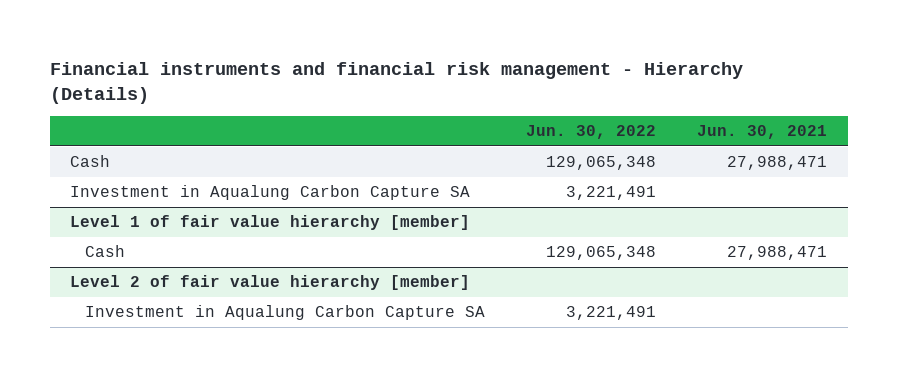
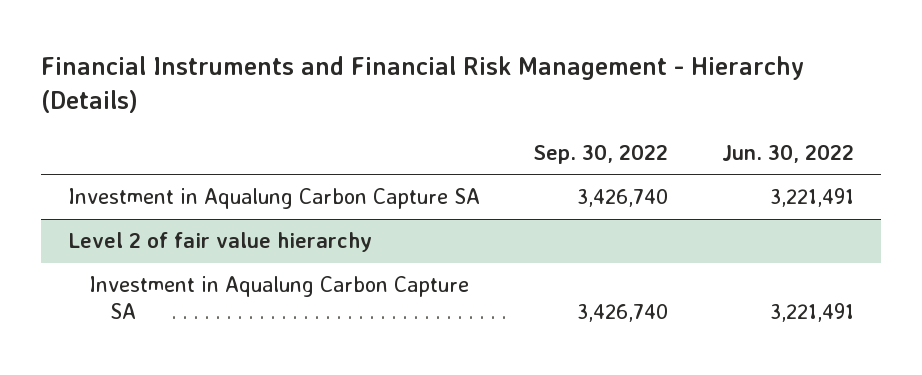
[49,61,743,104] Financial instruments and financial risk management - Hierarchy (Details) -> [40,55,804,113] Financial Instruments and Financial Risk Management - Hierarchy (Details)
[697,125,828,140] Jun. 30, 2021 -> none
none -> [533,143,669,164] Sep. 30, 2022
[70,155,111,168] Cash -> none
[70,215,471,231] Level 1 of fair value hierarchy [member] -> none
[84,245,125,258] Cash -> none
[70,275,471,291] Level 2 of fair value hierarchy [member] -> [67,232,372,253] Level 2 of fair value hierarchy

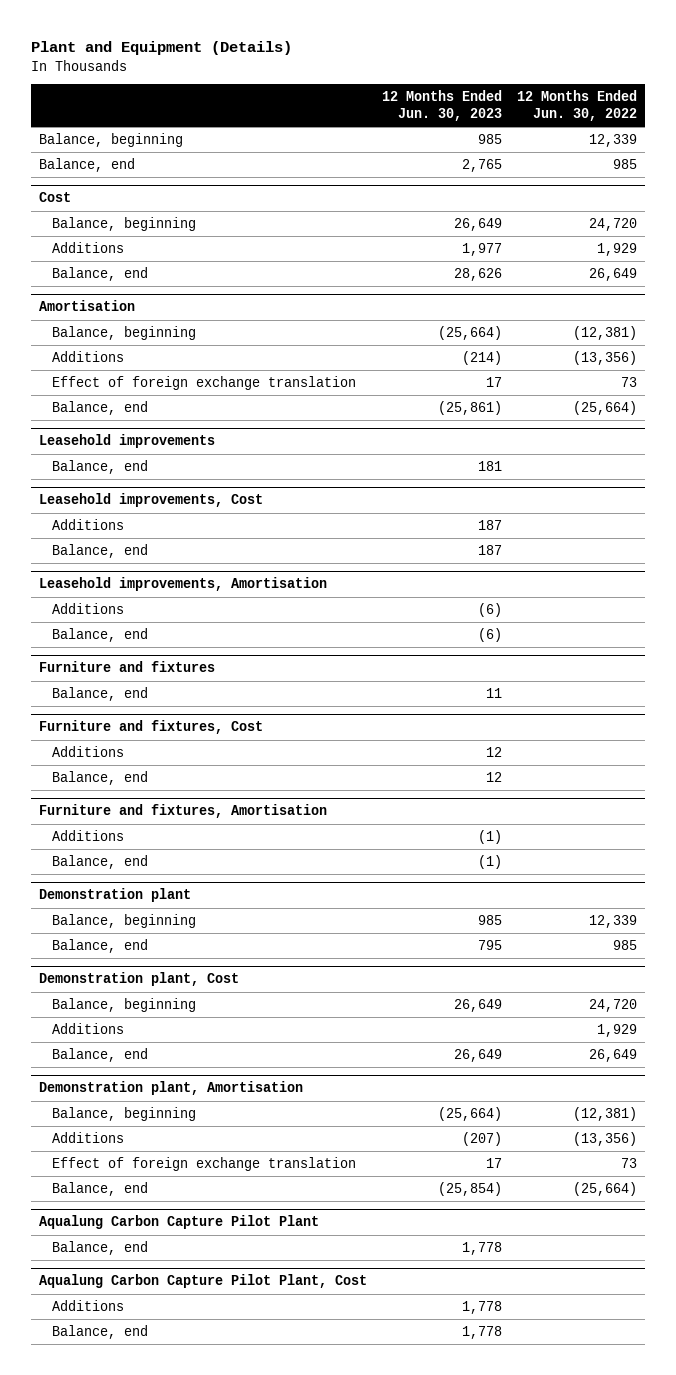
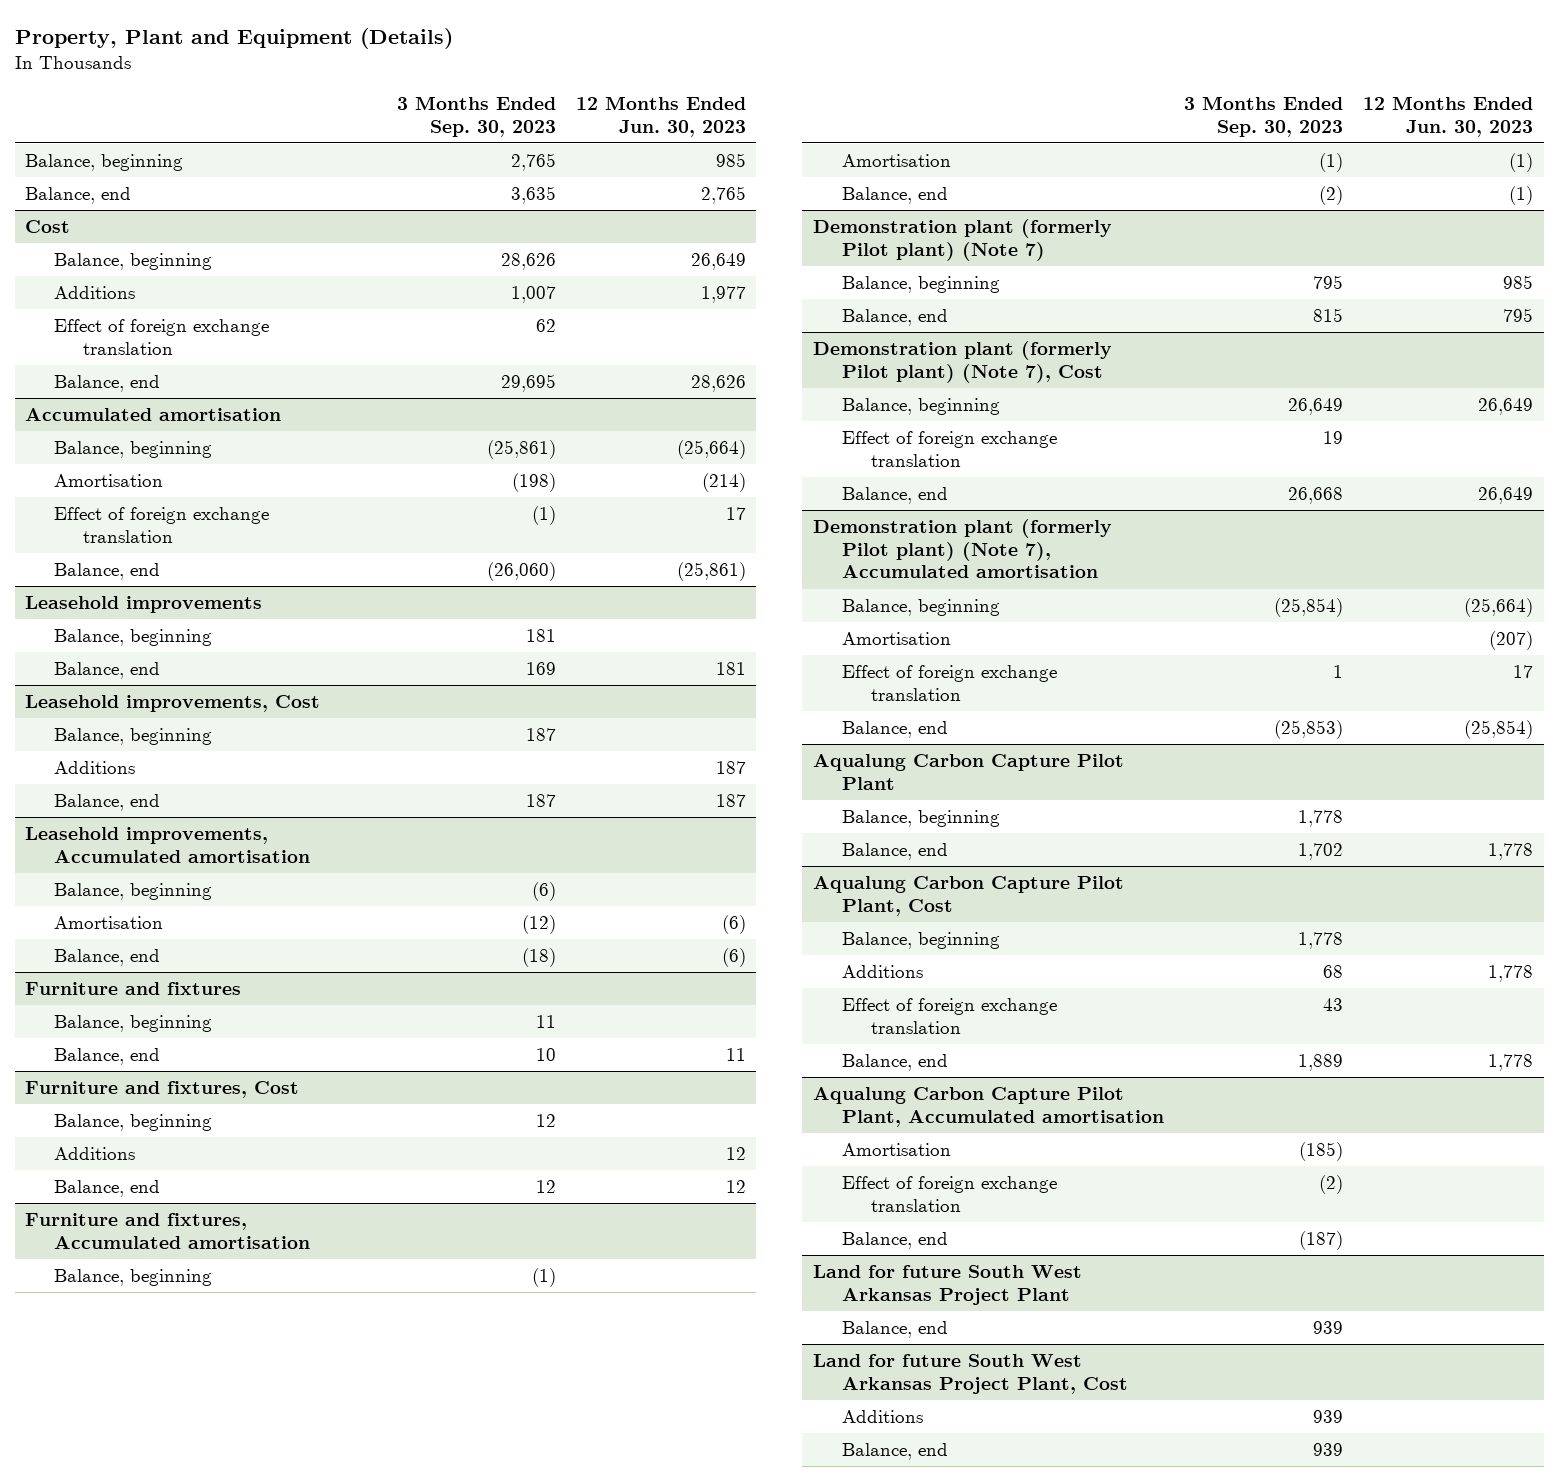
[31,41,293,56] Plant and Equipment (Details) -> [15,27,454,49] Property, Plant and Equipment (Details)
[517,90,638,122] 12 Months Ended Jun. 30, 2022 -> none
none -> [396,95,556,137] 3 Months Ended Sep. 30, 2023
none -> [54,318,270,355] Effect of foreign exchange translation
[38,300,135,312] Amortisation -> [25,407,282,421] Accumulated amortisation
[51,351,124,363] Additions -> [54,473,164,487] Amortisation
none -> [54,628,213,646] Balance, beginning
none -> [54,727,213,745] Balance, beginning
[51,603,124,615] Additions -> none
[38,577,327,592] Leasehold improvements, Amortisation -> [25,826,311,863] Leasehold improvements, Accumulated amortisation
none -> [54,882,213,900] Balance, beginning
none -> [54,915,164,929] Amortisation
none -> [54,1014,213,1032] Balance, beginning
none -> [54,1113,213,1131] Balance, beginning
[51,830,124,842] Additions -> none
[38,804,327,819] Furniture and fixtures, Amortisation -> [25,1212,311,1249] Furniture and fixtures, Accumulated amortisation
none -> [54,1268,213,1286] Balance, beginning
none -> [841,153,951,167] Amortisation
[38,888,191,903] Demonstration plant -> [812,218,1112,261] Demonstration plant (formerly Pilot plant) (Note 7)
[38,972,239,987] Demonstration plant, Cost -> none
none -> [812,340,1112,383] Demonstration plant (formerly Pilot plant) (Note 7), Cost
[51,1023,124,1035] Additions -> none
none -> [841,430,1057,467] Effect of foreign exchange translation
[38,1081,303,1096] Demonstration plant, Amortisation -> none
none -> [812,518,1112,579] Demonstration plant (formerly Pilot plant) (Note 7), Accumulated amortisation
[51,1132,124,1144] Additions -> none
none -> [841,631,951,645] Amortisation
none -> [841,809,1000,827] Balance, beginning
none -> [841,931,1000,949] Balance, beginning
none -> [841,997,1057,1034] Effect of foreign exchange translation
none -> [812,1086,1164,1127] Aqualung Carbon Capture Pilot Plant, Accumulated amortisation
none -> [841,1142,951,1156] Amortisation
none -> [841,1175,1057,1212] Effect of foreign exchange translation
none -> [841,1231,948,1249] Balance, end
none -> [812,1264,1082,1305] Land for future South West Arkansas Project Plant
none -> [841,1320,948,1338] Balance, end
none -> [812,1353,1128,1394] Land for future South West Arkansas Project Plant, Cost
none -> [841,1409,923,1423] Additions
none -> [841,1442,948,1460] Balance, end

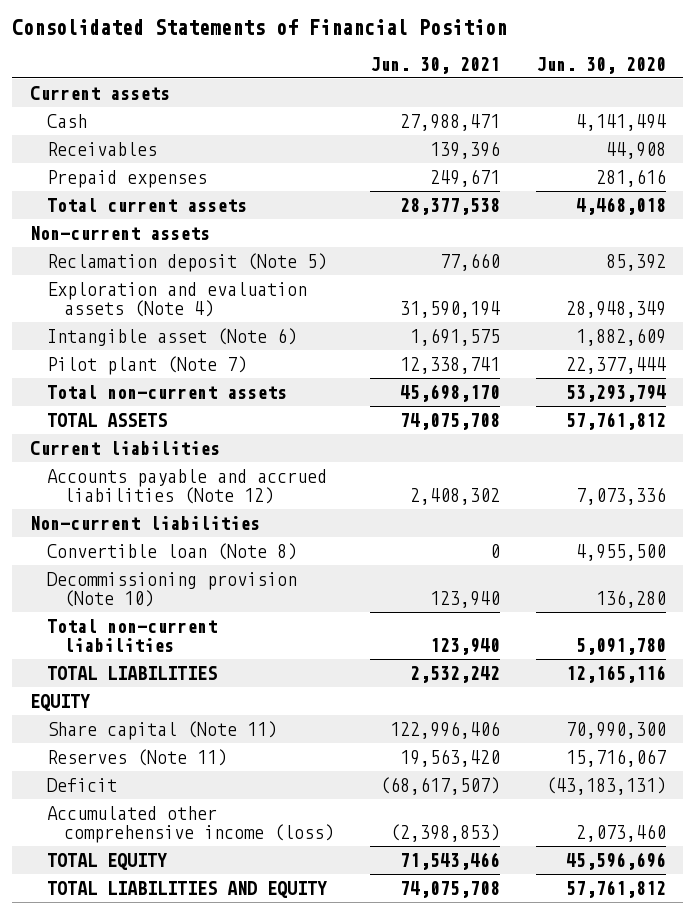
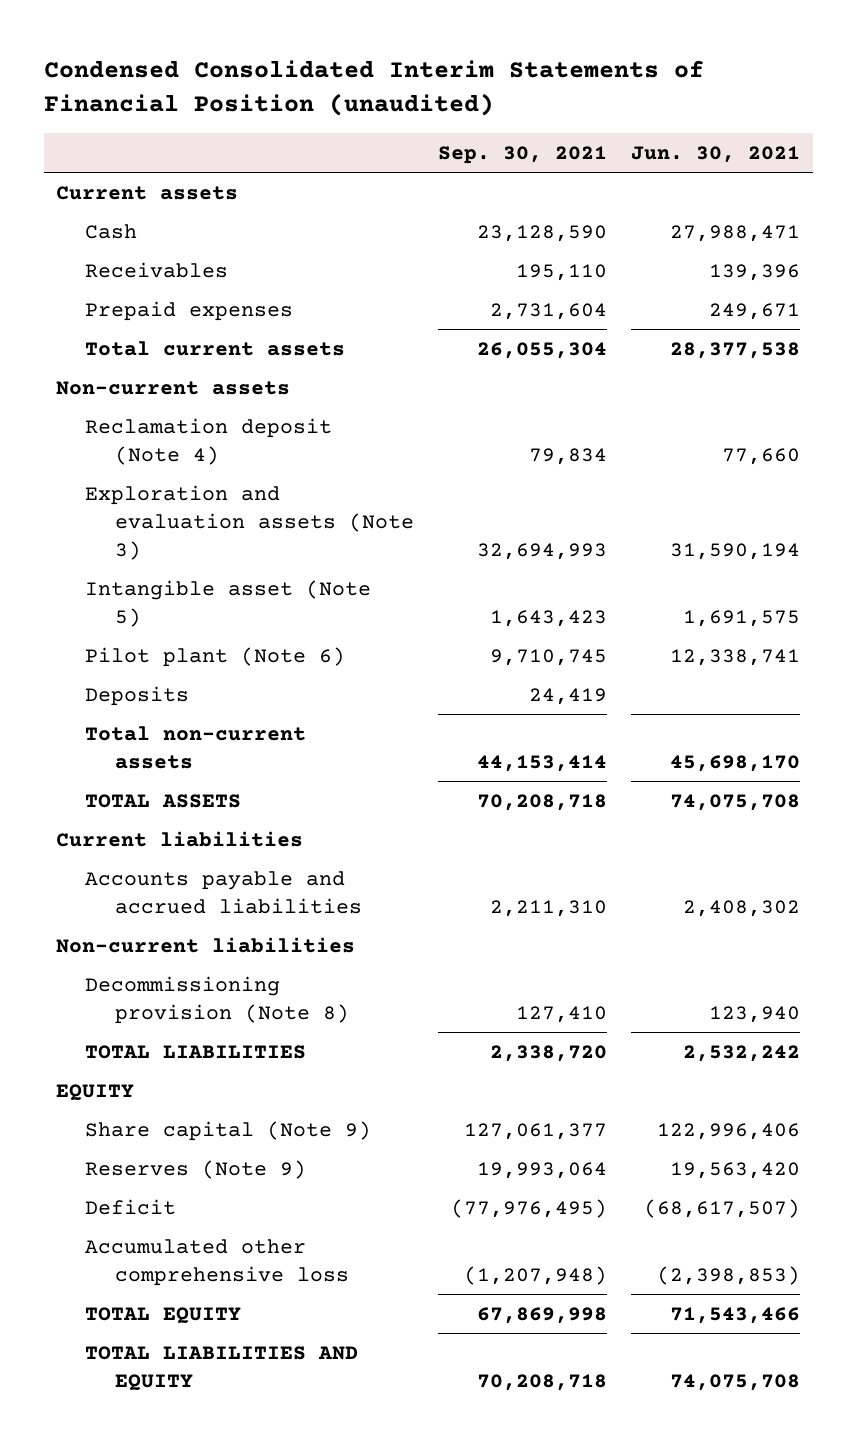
[12,19,508,36] Consolidated Statements of Financial Position -> [43,60,704,117] Condensed Consolidated Interim Statements of Financial Position (unaudited)
[535,56,666,74] Jun. 30, 2020 -> none
none -> [438,145,608,164] Sep. 30, 2021
[47,252,328,272] Reclamation deposit (Note 5) -> [85,418,333,465] Reclamation deposit (Note 4)
[47,281,308,317] Exploration and evaluation assets (Note 4) -> [85,485,414,560] Exploration and evaluation assets (Note 3)
[47,327,298,346] Intangible asset (Note 6) -> [85,580,372,627] Intangible asset (Note 5)
[47,355,248,375] Pilot plant (Note 7) -> [85,647,346,668] Pilot plant (Note 6)
none -> [85,686,190,707] Deposits
[47,468,328,504] Accounts payable and accrued liabilities (Note 12) -> [85,871,362,914] Accounts payable and accrued liabilities
[47,542,298,560] Convertible loan (Note 8) -> none
[47,618,218,652] Total non-current liabilities -> none
[47,571,298,607] Decommissioning provision (Note 10) -> [85,976,349,1024] Decommissioning provision (Note 8)
[47,720,278,740] Share capital (Note 11) -> [85,1121,372,1142] Share capital (Note 9)
[47,748,228,766] Reserves (Note 11) -> [85,1160,307,1180] Reserves (Note 9)
[47,805,335,843] Accumulated other comprehensive income (loss) -> [85,1239,349,1286] Accumulated other comprehensive loss

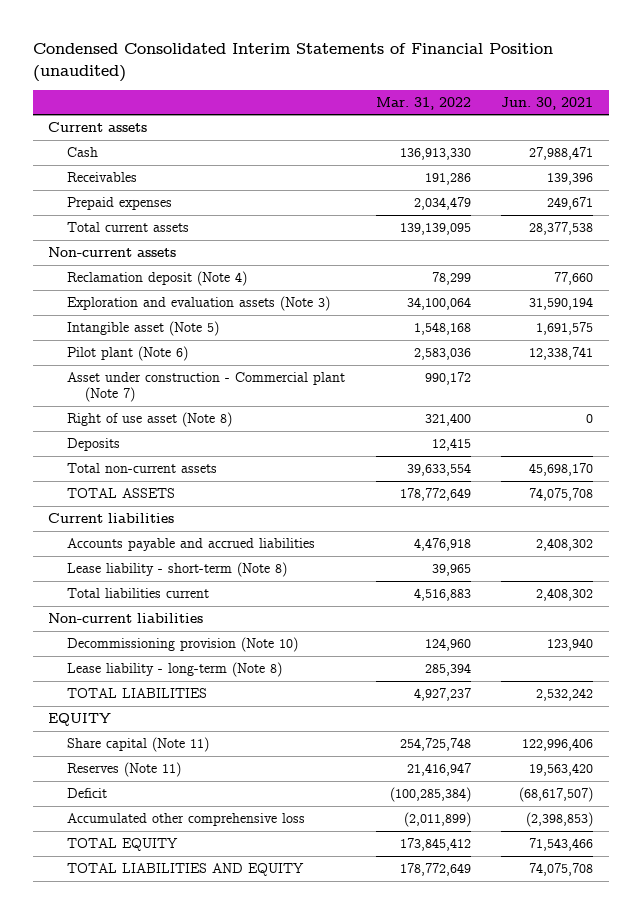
[438,145,608,164] Sep. 30, 2021 -> none
none -> [375,96,471,110] Mar. 31, 2022
none -> [66,372,345,403] Asset under construction - Commercial plant (Note 7)
none -> [66,412,232,428] Right of use asset (Note 8)
none -> [66,562,287,578] Lease liability - short-term (Note 8)
none -> [66,588,209,599] Total liabilities current
[85,976,349,1024] Decommissioning provision (Note 8) -> [66,637,298,653] Decommissioning provision (Note 10)
none -> [66,662,282,678] Lease liability - long-term (Note 8)
[85,1121,372,1142] Share capital (Note 9) -> [66,737,209,753] Share capital (Note 11)
[85,1160,307,1180] Reserves (Note 9) -> [66,762,181,778] Reserves (Note 11)

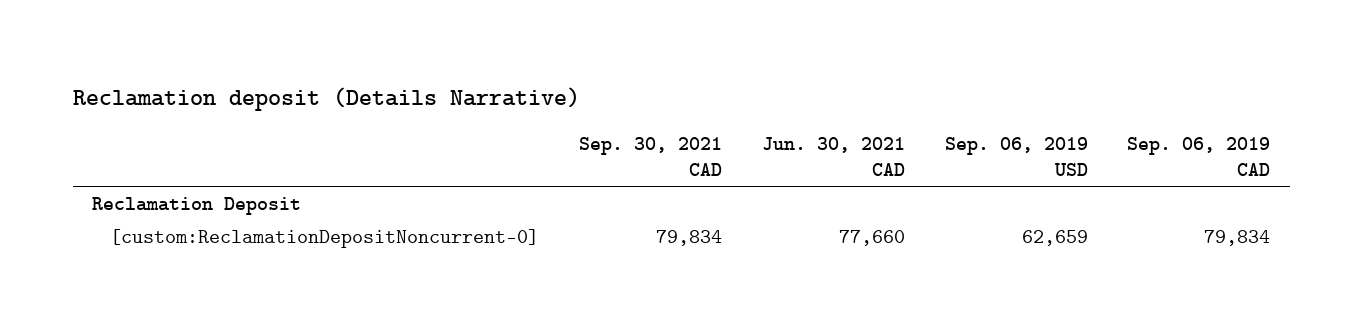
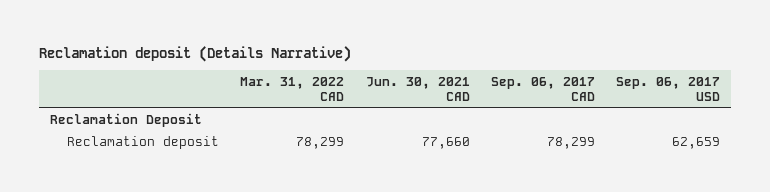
[578,136,722,176] Sep. 30, 2021 CAD -> none
[944,136,1088,176] Sep. 06, 2019 USD -> none
[1127,136,1271,176] Sep. 06, 2019 CAD -> none
none -> [240,76,345,102] Mar. 31, 2022 CAD
none -> [490,76,595,102] Sep. 06, 2017 CAD
none -> [616,76,721,102] Sep. 06, 2017 USD
[109,229,539,249] [custom:ReclamationDepositNoncurrent-0] -> [67,136,220,150] Reclamation deposit

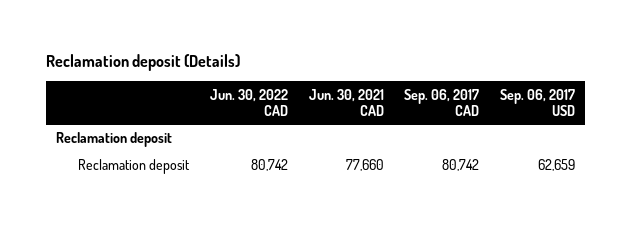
[38,46,351,63] Reclamation deposit (Details Narrative) -> [45,54,240,72] Reclamation deposit (Details)
[240,76,345,102] Mar. 31, 2022 CAD -> none
none -> [209,88,288,117] Jun. 30, 2022 CAD
[49,113,202,128] Reclamation Deposit -> [56,132,173,148] Reclamation deposit
[546,137,595,150] 78,299 -> [442,159,480,172] 80,742

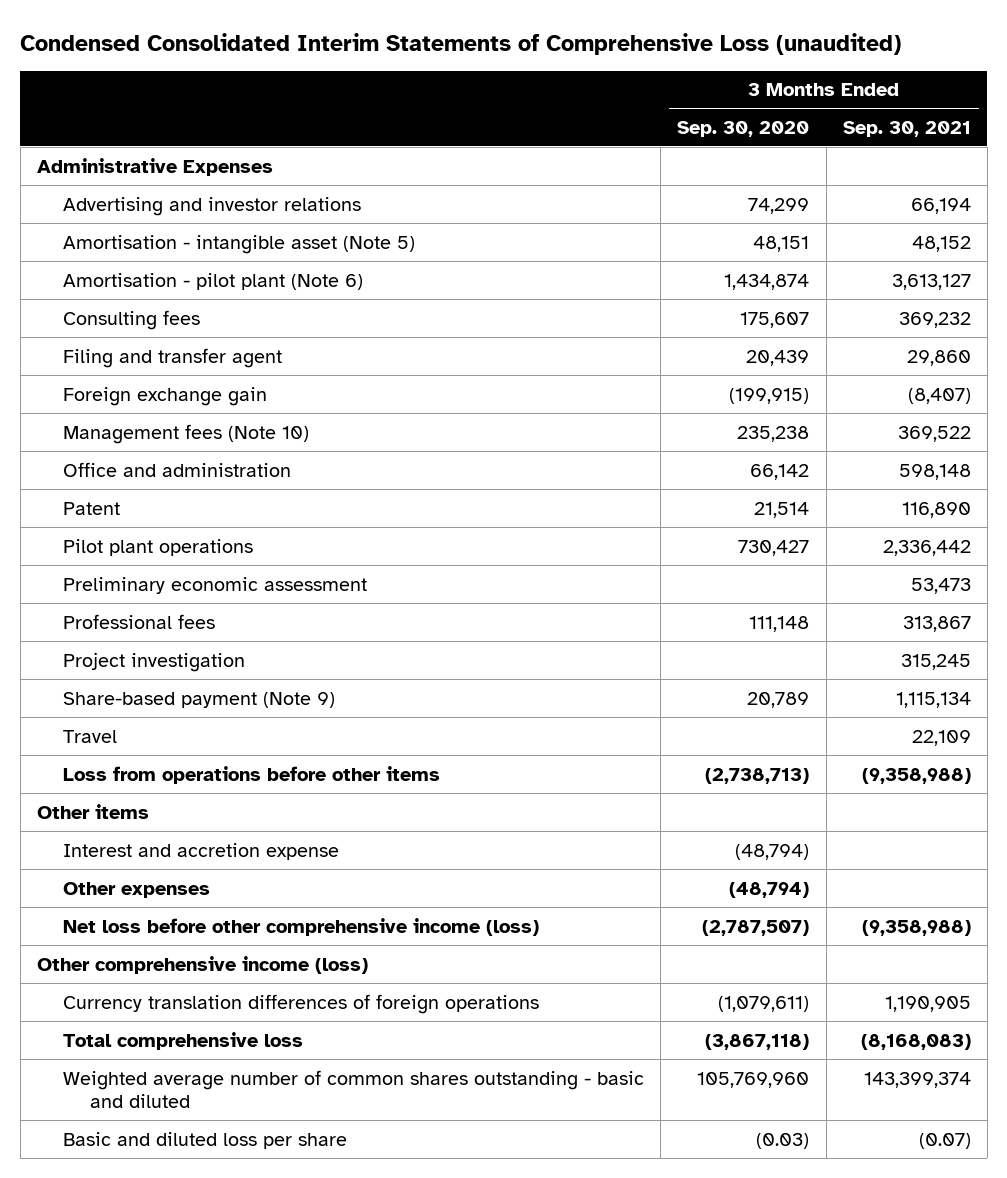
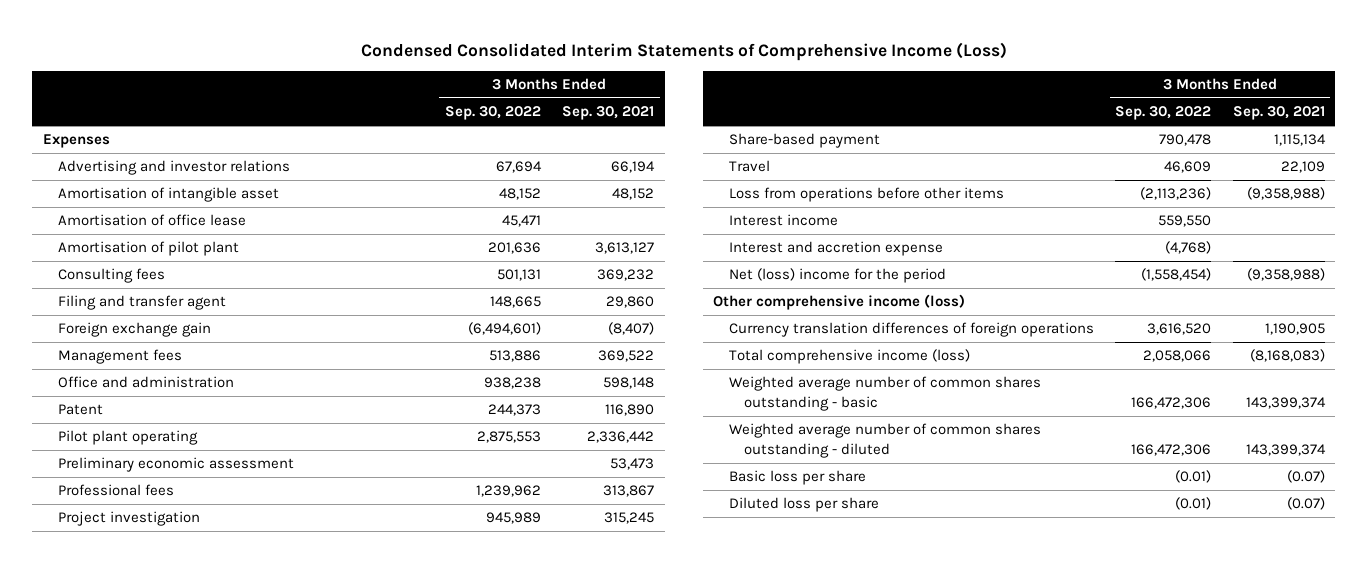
[20,32,902,55] Condensed Consolidated Interim Statements of Comprehensive Loss (unaudited) -> [360,41,1007,61] Condensed Consolidated Interim Statements of Comprehensive Income (Loss)
[677,120,810,137] Sep. 30, 2020 -> none
none -> [444,106,541,121] Sep. 30, 2022
[36,157,273,176] Administrative Expenses -> [43,134,111,149] Expenses
[63,234,416,254] Amortisation - intangible asset (Note 5) -> [58,187,280,203] Amortisation of intangible asset
none -> [58,214,247,227] Amortisation of office lease
[63,272,364,290] Amortisation - pilot plant (Note 6) -> [58,241,240,257] Amortisation of pilot plant
[63,423,310,444] Management fees (Note 10) -> [58,349,183,365] Management fees
[63,538,254,556] Pilot plant operations -> [58,430,199,446] Pilot plant operating
[63,691,336,708] Share-based payment (Note 9) -> [728,133,880,149] Share-based payment
[36,803,149,819] Other items -> none
none -> [728,214,838,227] Interest income
[63,881,211,898] Other expenses -> none
[63,917,540,936] Net loss before other comprehensive income (loss) -> [728,268,946,284] Net (loss) income for the period
[63,1031,304,1050] Total comprehensive loss -> [728,349,970,365] Total comprehensive income (loss)
none -> [728,376,1041,411] Weighted average number of common shares outstanding - basic
[63,1069,645,1109] Weighted average number of common shares outstanding - basic and diluted -> [728,423,1041,458] Weighted average number of common shares outstanding - diluted
none -> [728,470,866,486] Basic loss per share
[63,1131,348,1149] Basic and diluted loss per share -> [728,497,879,513] Diluted loss per share

